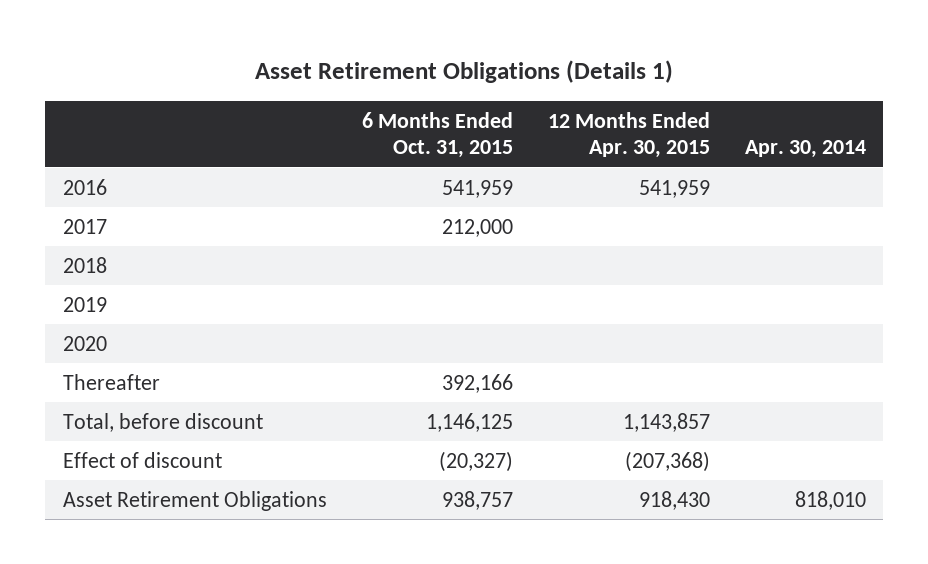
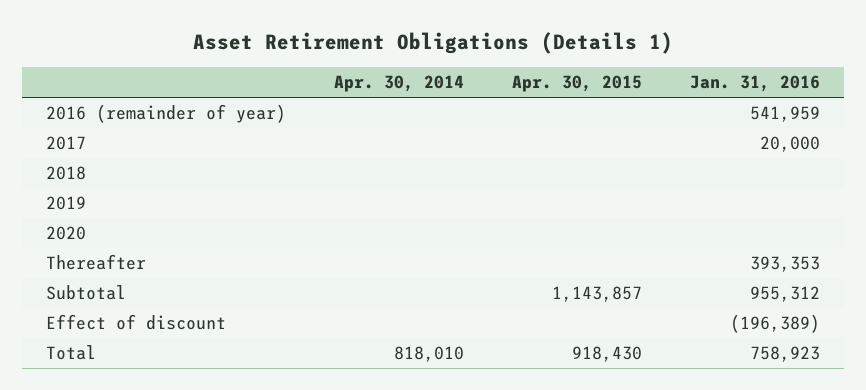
[361,111,513,159] 6 Months Ended Oct. 31, 2015 -> none
[547,111,710,159] 12 Months Ended Apr. 30, 2015 -> none
none -> [512,75,643,93] Apr. 30, 2015
none -> [690,75,821,93] Jan. 31, 2016
[62,178,107,195] 2016 -> none
none -> [45,104,286,124] 2016 (remainder of year)
[62,412,263,432] Total, before discount -> [45,285,126,301] Subtotal
[62,490,327,511] Asset Retirement Obligations -> [45,345,96,361] Total

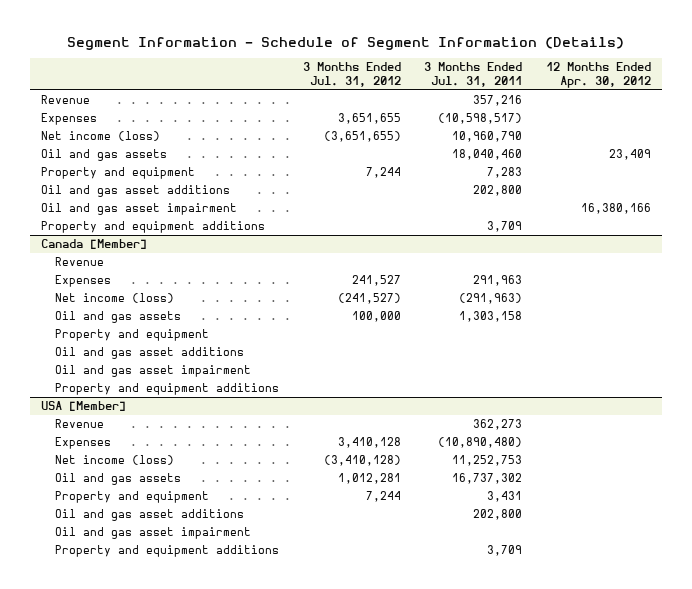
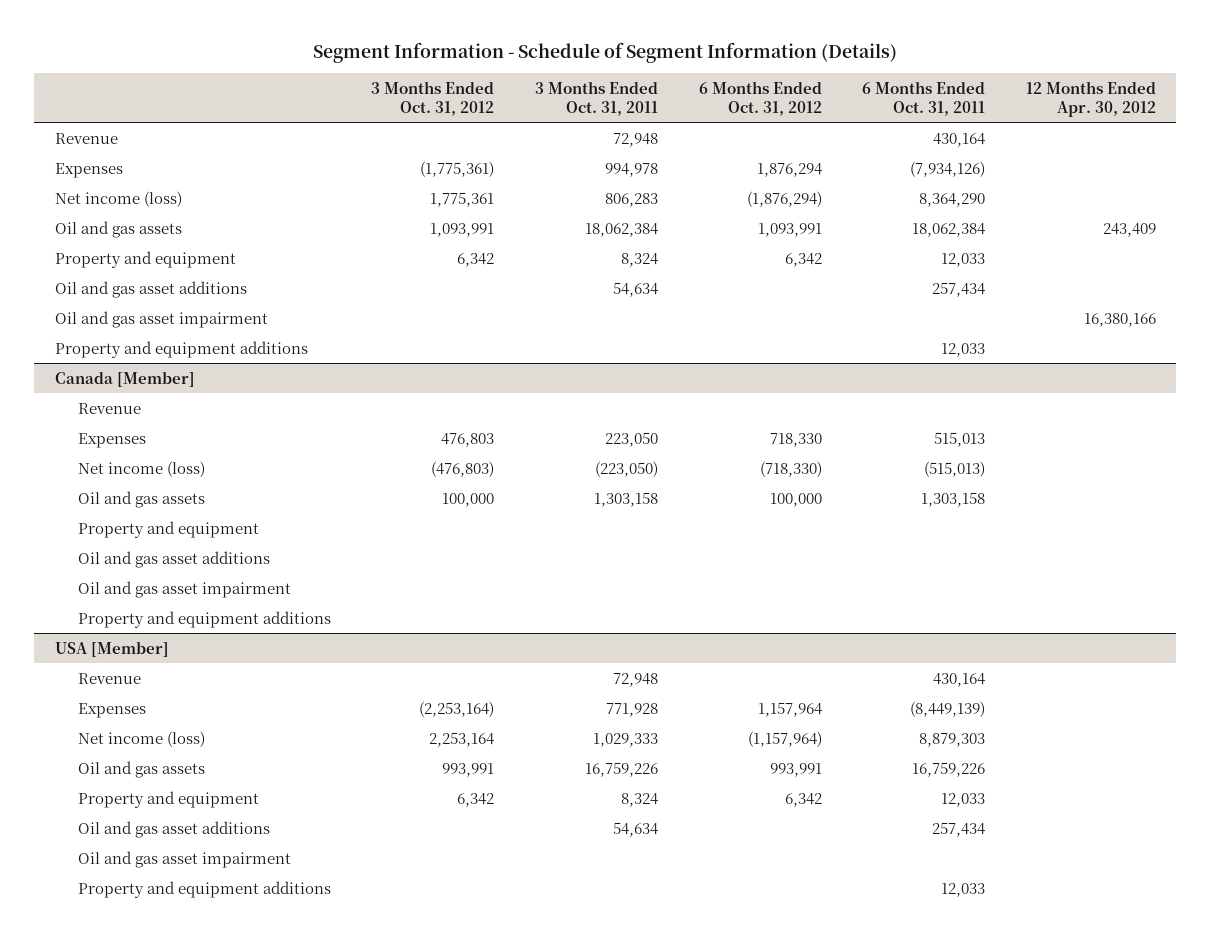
[302,62,401,88] 3 Months Ended Jul. 31, 2012 -> none
[424,62,523,88] 3 Months Ended Jul. 31, 2011 -> none
none -> [371,80,495,116] 3 Months Ended Oct. 31, 2012
none -> [535,80,659,116] 3 Months Ended Oct. 31, 2011
none -> [698,80,822,116] 6 Months Ended Oct. 31, 2012
none -> [862,80,986,116] 6 Months Ended Oct. 31, 2011
[608,149,651,161] 23,409 -> [1102,222,1156,237] 243,409

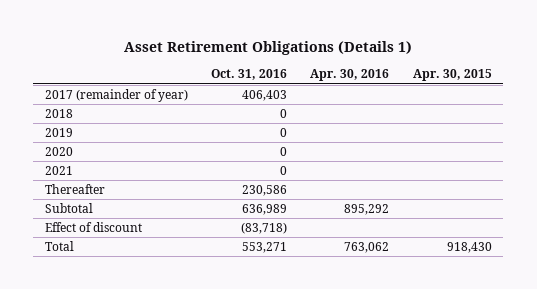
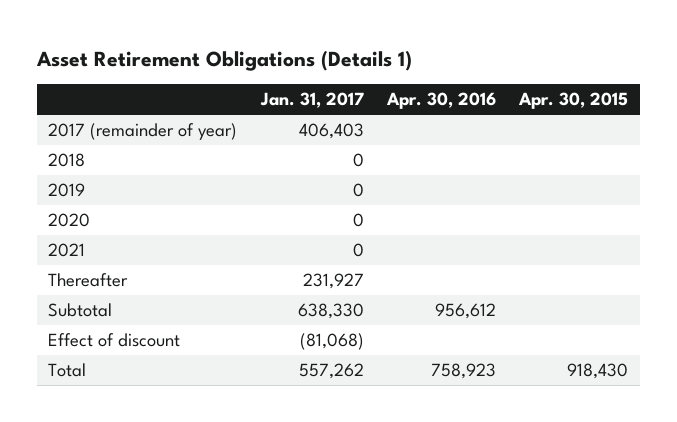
[211,69,288,81] Oct. 31, 2016 -> none
none -> [259,92,364,109] Jan. 31, 2017
[344,204,390,216] 895,292 -> [435,303,497,320] 956,612
[344,242,390,254] 763,062 -> [431,363,497,380] 758,923

